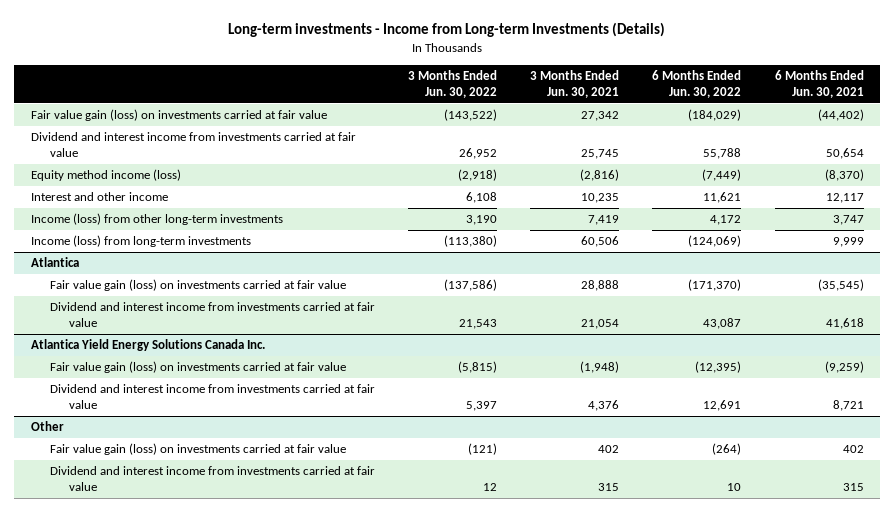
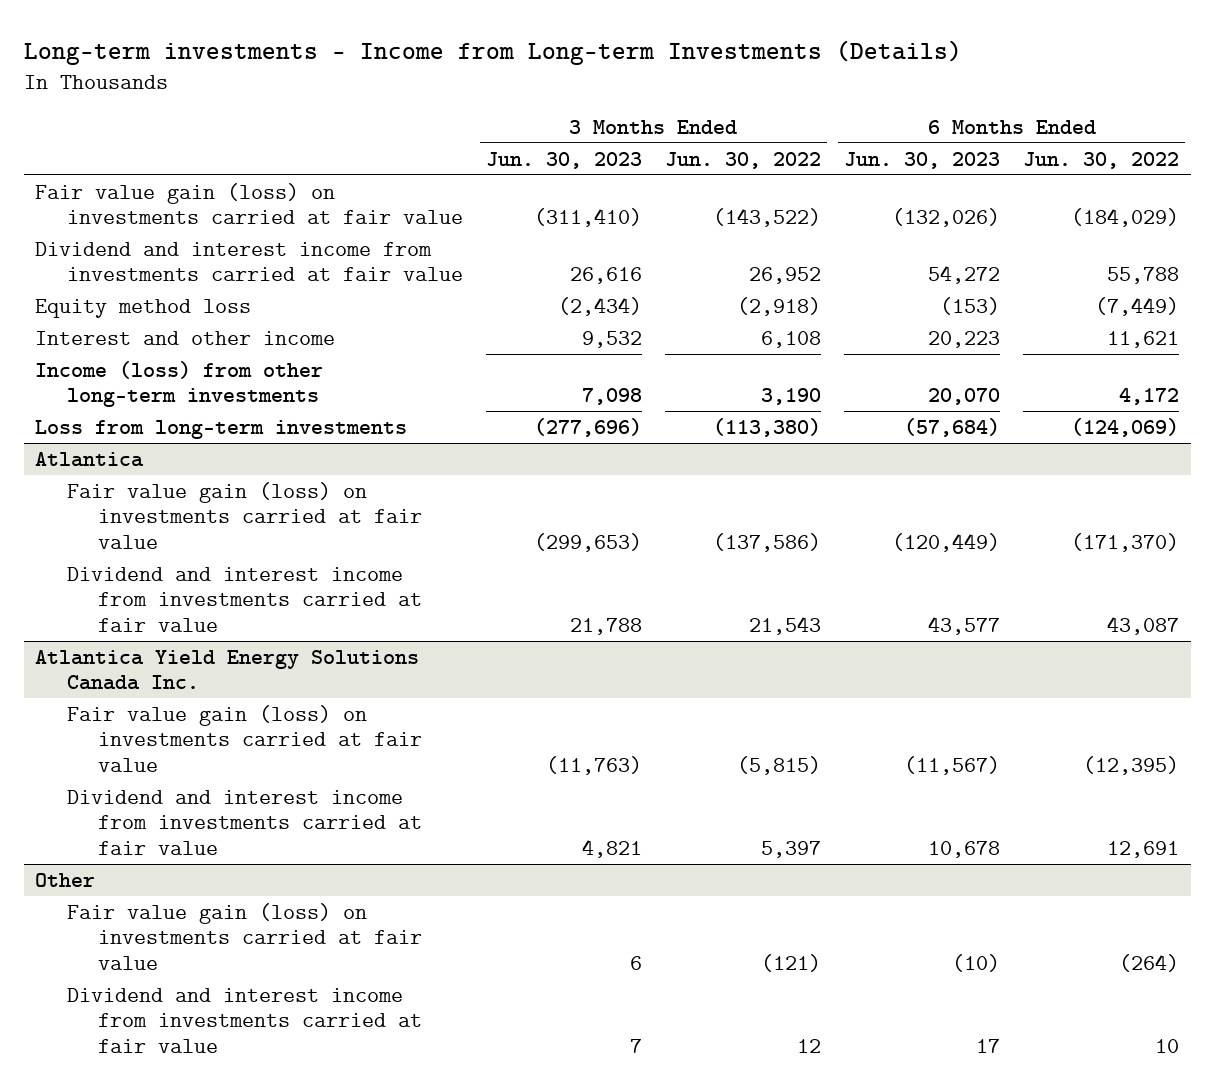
[530,69,620,99] 3 Months Ended Jun. 30, 2021 -> none
[774,69,864,99] 6 Months Ended Jun. 30, 2021 -> none
none -> [485,151,642,169] Jun. 30, 2023
none -> [844,151,1001,169] Jun. 30, 2023
[30,169,181,182] Equity method income (loss) -> [35,298,252,318] Equity method loss
[30,235,251,248] Income (loss) from long-term investments -> [35,419,408,439] Loss from long-term investments

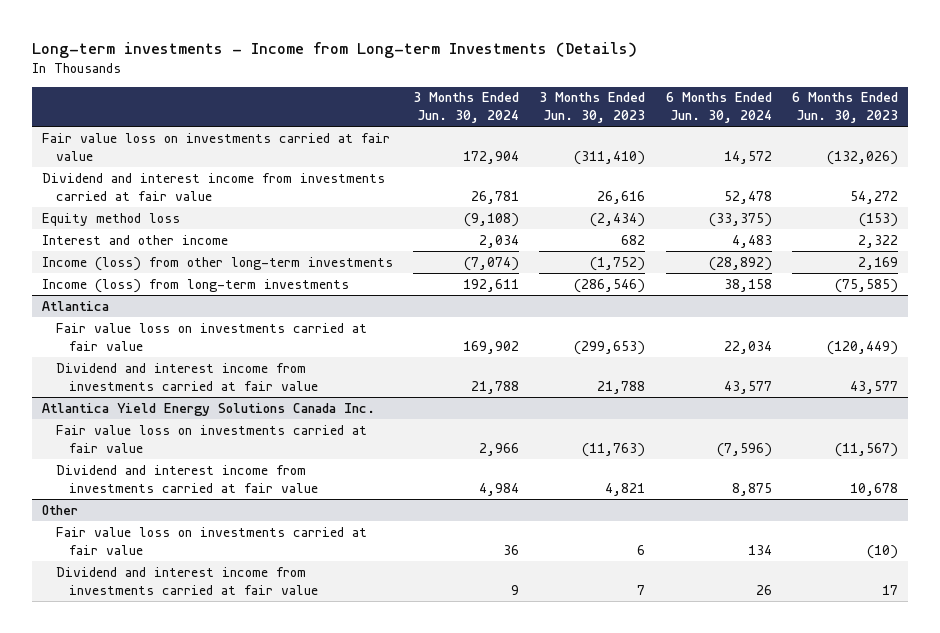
[664,151,821,169] Jun. 30, 2022 -> none
[1023,151,1180,169] Jun. 30, 2022 -> none
none -> [413,92,520,124] 3 Months Ended Jun. 30, 2024
none -> [665,92,772,124] 6 Months Ended Jun. 30, 2024
[35,182,463,225] Fair value gain (loss) on investments carried at fair value -> [41,132,390,161] Fair value loss on investments carried at fair value
[581,330,642,348] 9,532 -> [621,234,646,245] 682
[928,330,1001,348] 20,223 -> [857,234,898,248] 2,322
[581,388,642,406] 7,098 -> [590,256,646,271] (1,752)
[928,388,1001,406] 20,070 -> [857,256,898,270] 2,169
[35,419,408,439] Loss from long-term investments -> [41,278,349,293] Income (loss) from long-term investments
[533,417,642,437] (277,696) -> [574,278,646,293] (286,546)
[904,417,1001,437] (57,684) -> [834,278,898,293] (75,585)
[66,481,422,550] Fair value gain (loss) on investments carried at fair value -> [55,322,367,351] Fair value loss on investments carried at fair value
[66,704,422,773] Fair value gain (loss) on investments carried at fair value -> [55,424,367,453] Fair value loss on investments carried at fair value
[66,902,422,971] Fair value gain (loss) on investments carried at fair value -> [55,526,367,555] Fair value loss on investments carried at fair value

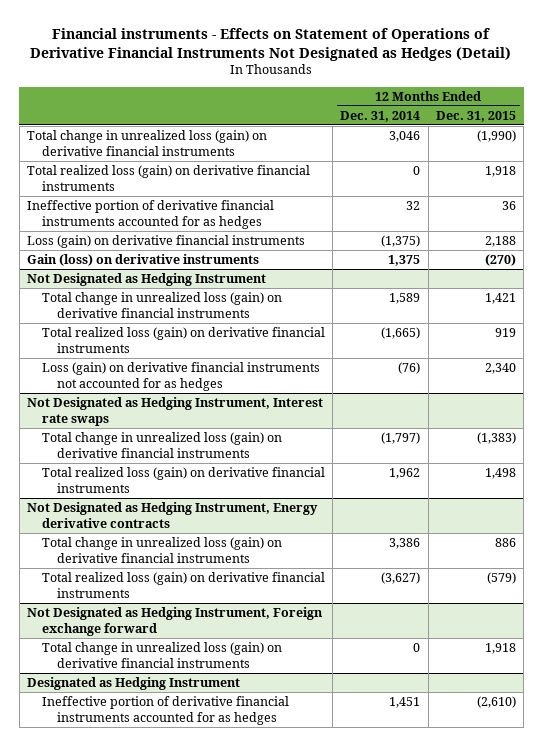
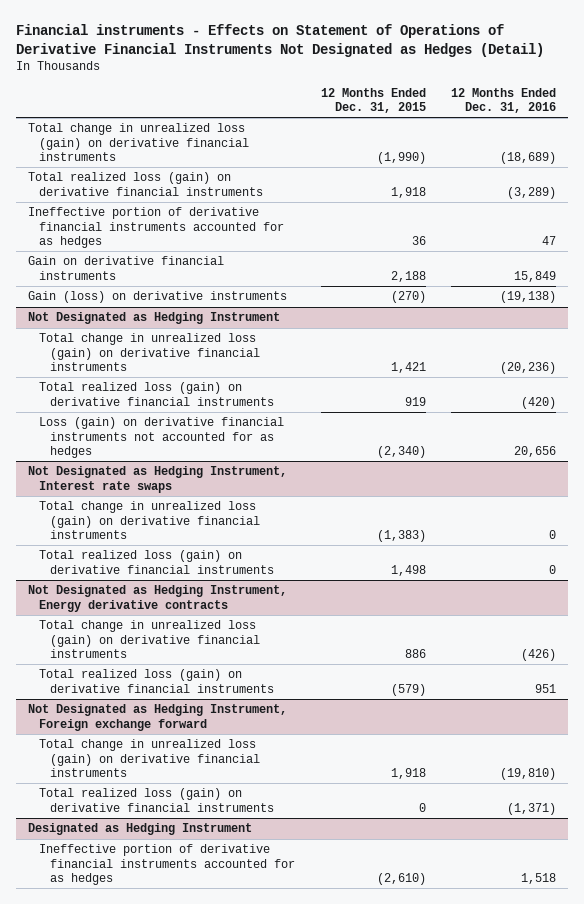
[340,110,421,122] Dec. 31, 2014 -> none
none -> [450,87,556,113] 12 Months Ended Dec. 31, 2016
[27,234,306,248] Loss (gain) on derivative financial instruments -> [28,256,225,280] Gain on derivative financial instruments
[484,362,516,374] 2,340 -> [376,445,426,458] (2,340)
none -> [39,788,275,812] Total realized loss (gain) on derivative financial instruments

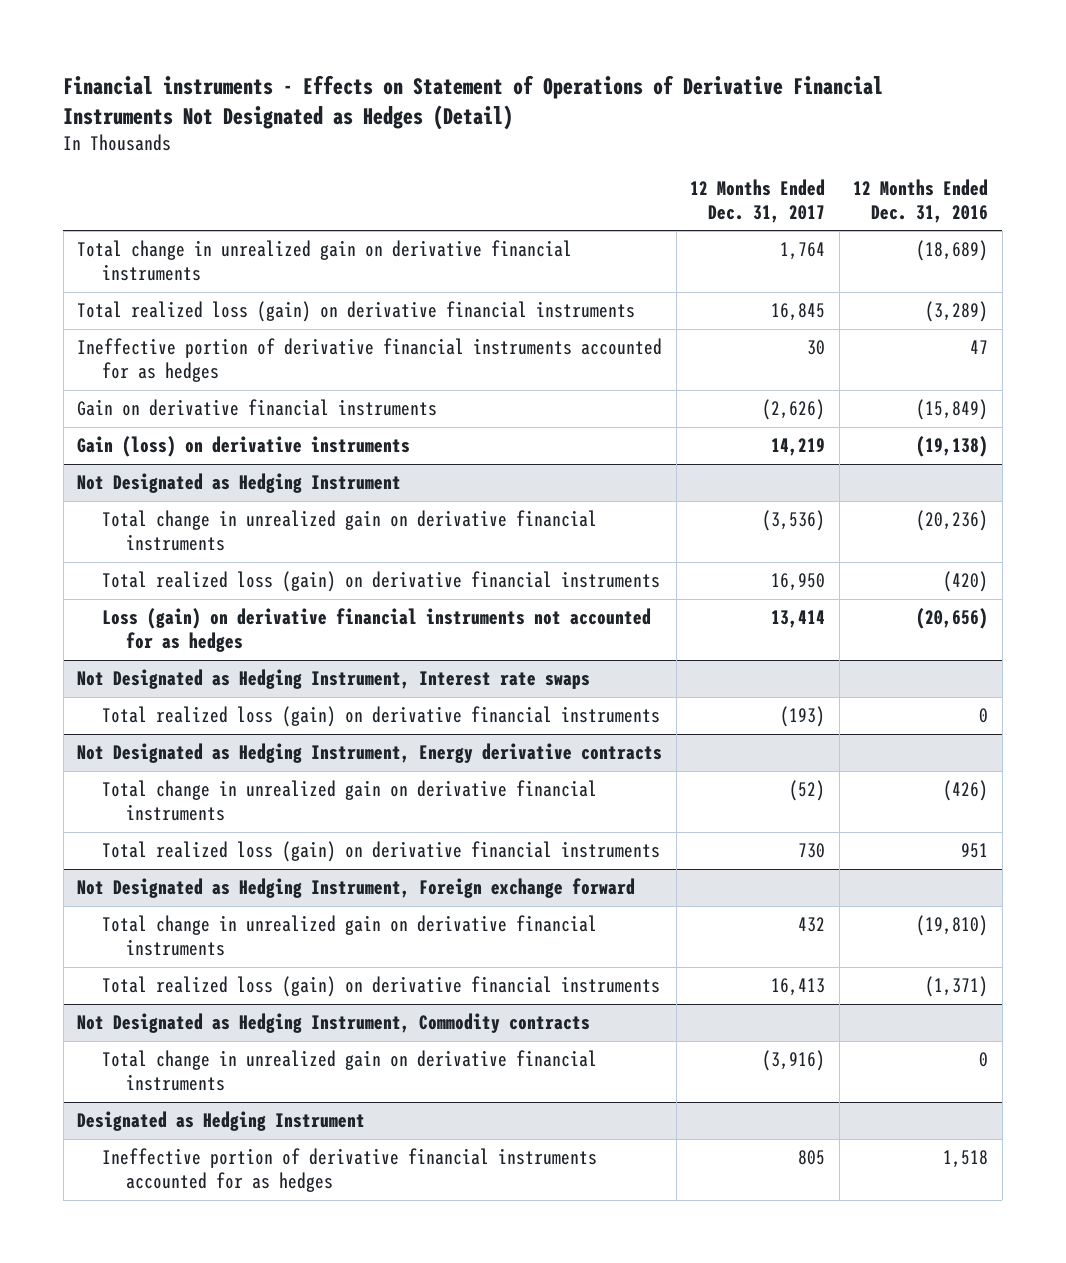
[320,87,426,113] 12 Months Ended Dec. 31, 2015 -> none
none -> [690,178,826,223] 12 Months Ended Dec. 31, 2017
[28,123,250,161] Total change in unrealized loss (gain) on derivative financial instruments -> [77,240,573,282] Total change in unrealized gain on derivative financial instruments
[513,270,556,282] 15,849 -> [916,399,989,421] (15,849)
[39,333,261,371] Total change in unrealized loss (gain) on derivative financial instruments -> [101,510,597,552] Total change in unrealized gain on derivative financial instruments
[513,445,556,457] 20,656 -> [916,608,989,630] (20,656)
[39,501,261,539] Total change in unrealized loss (gain) on derivative financial instruments -> none
[39,620,261,658] Total change in unrealized loss (gain) on derivative financial instruments -> [101,780,597,822] Total change in unrealized gain on derivative financial instruments
[39,739,261,777] Total change in unrealized loss (gain) on derivative financial instruments -> [101,915,597,957] Total change in unrealized gain on derivative financial instruments
none -> [77,1013,591,1034] Not Designated as Hedging Instrument, Commodity contracts
none -> [101,1050,597,1092] Total change in unrealized gain on derivative financial instruments

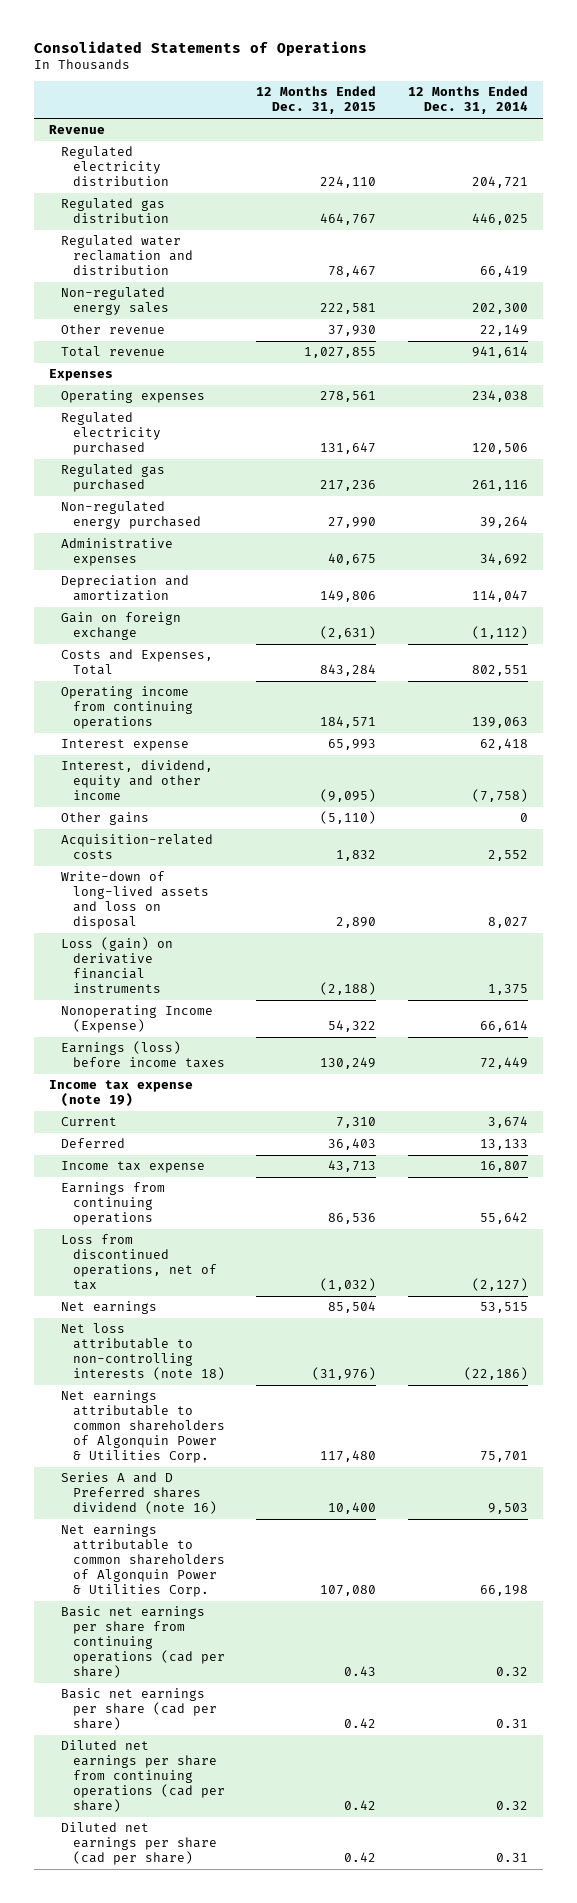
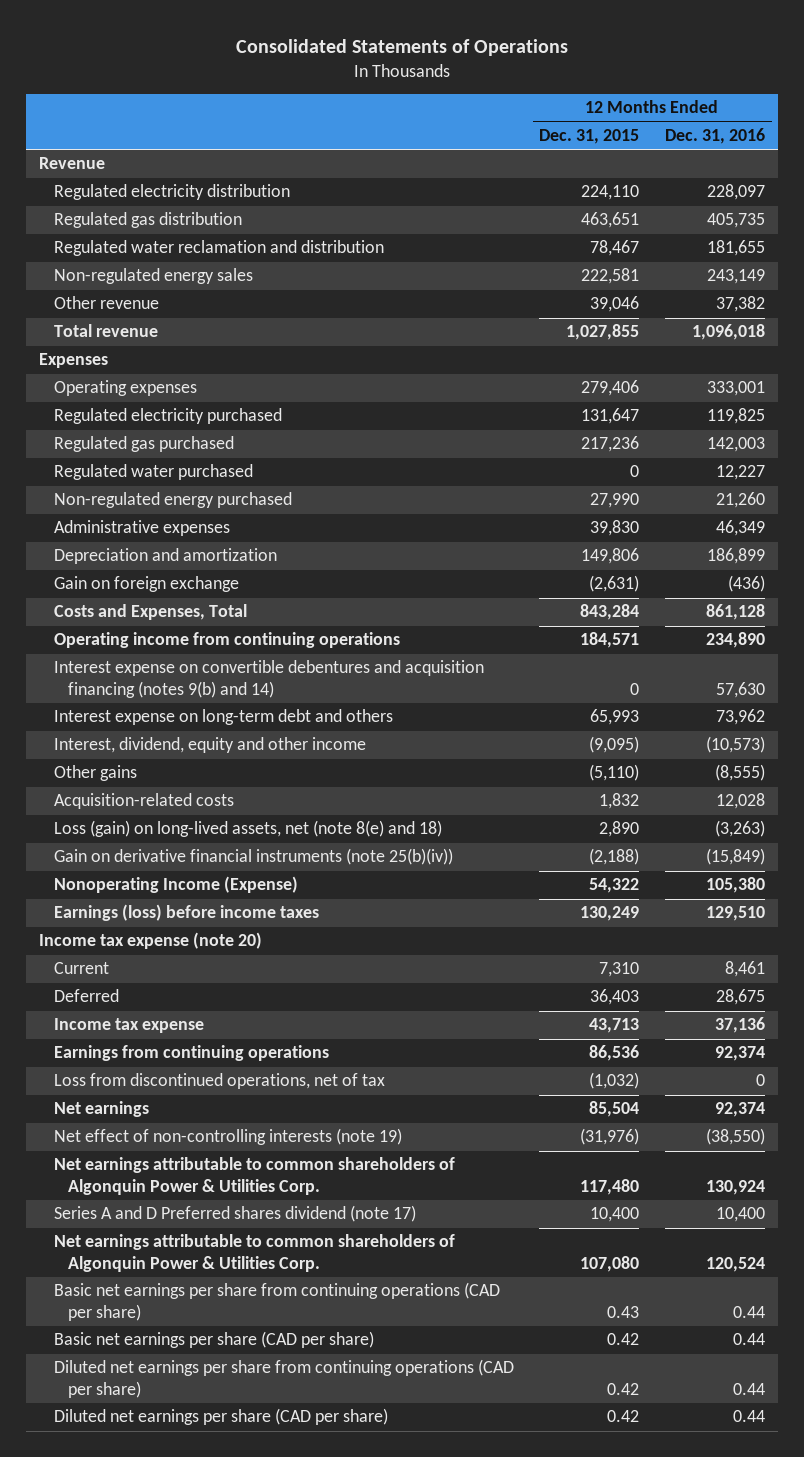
[407,86,528,115] 12 Months Ended Dec. 31, 2014 -> none
none -> [665,127,766,144] Dec. 31, 2016
[320,213,377,226] 464,767 -> [581,212,640,229] 463,651
[328,325,377,337] 37,930 -> [590,296,640,313] 39,046
[320,391,377,403] 278,561 -> [581,380,640,397] 279,406
none -> [53,464,253,481] Regulated water purchased
[328,553,377,566] 40,675 -> [590,520,640,537] 39,830
none -> [53,660,484,698] Interest expense on convertible debentures and acquisition financing (notes 9(b) and 14)
[61,739,190,752] Interest expense -> [53,709,393,726] Interest expense on long-term debt and others
[61,871,210,930] Write-down of long-lived assets and loss on disposal -> [53,820,442,838] Loss (gain) on long-lived assets, net (note 8(e) and 18)
[61,937,174,994] Loss (gain) on derivative financial instruments -> [53,848,453,866] Gain on derivative financial instruments (note 25(b)(iv))
[49,1080,194,1108] Income tax expense (note 19) -> [39,932,263,950] Income tax expense (note 20)
[61,1323,226,1381] Net loss attributable to non-controlling interests (note 18) -> [53,1128,402,1146] Net effect of non-controlling interests (note 19)
[61,1472,218,1515] Series A and D Preferred shares dividend (note 16) -> [53,1205,416,1223] Series A and D Preferred shares dividend (note 17)
[61,1606,226,1679] Basic net earnings per share from continuing operations (cad per share) -> [53,1282,500,1321] Basic net earnings per share from continuing operations (CAD per share)
[61,1688,218,1731] Basic net earnings per share (cad per share) -> [53,1331,374,1349] Basic net earnings per share (CAD per share)
[61,1740,226,1813] Diluted net earnings per share from continuing operations (cad per share) -> [53,1359,514,1398] Diluted net earnings per share from continuing operations (CAD per share)
[61,1822,218,1866] Diluted net earnings per share (cad per share) -> [53,1408,388,1426] Diluted net earnings per share (CAD per share)

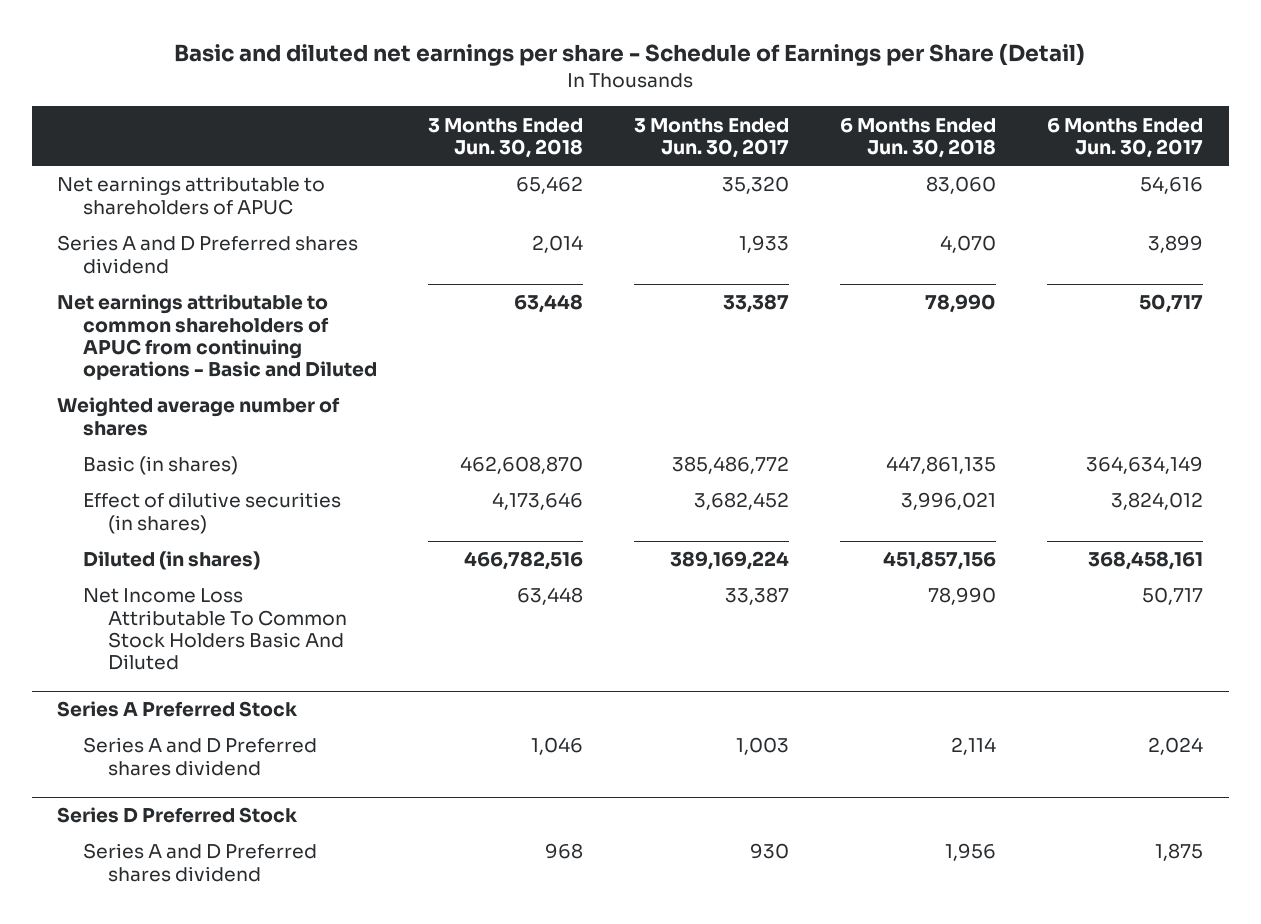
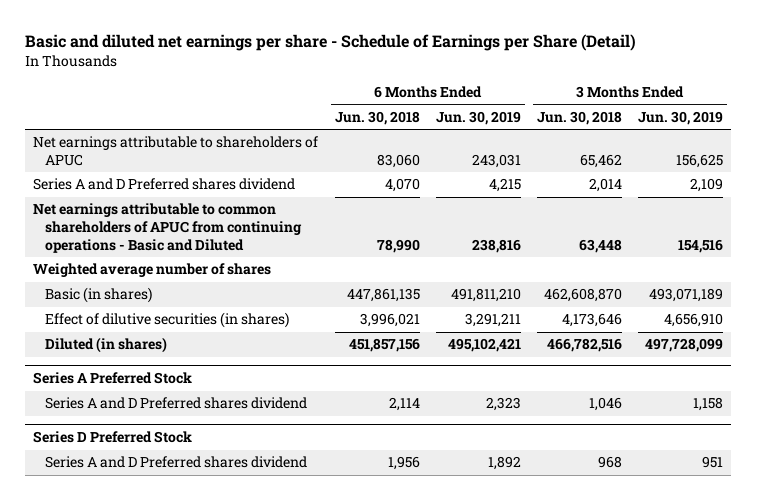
[633,117,789,158] 3 Months Ended Jun. 30, 2017 -> none
[1047,117,1204,158] 6 Months Ended Jun. 30, 2017 -> none
none -> [435,111,521,126] Jun. 30, 2019
none -> [638,111,724,126] Jun. 30, 2019
[82,588,347,671] Net Income Loss Attributable To Common Stock Holders Basic And Diluted -> none

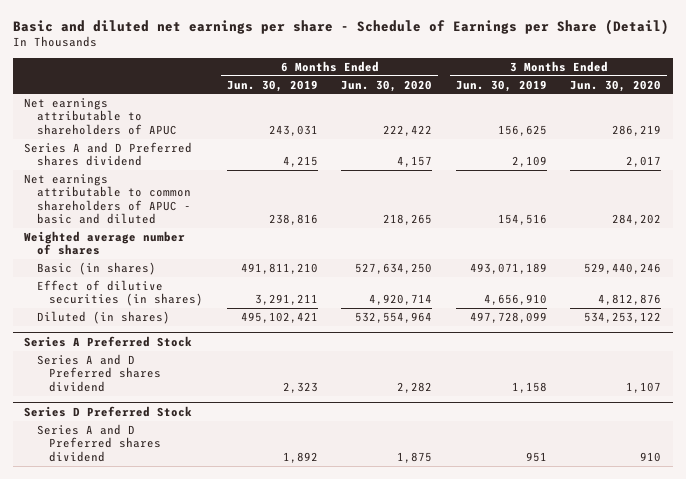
[334,111,420,126] Jun. 30, 2018 -> none
[537,111,623,126] Jun. 30, 2018 -> none
none -> [341,79,433,92] Jun. 30, 2020
none -> [570,79,662,92] Jun. 30, 2020
[33,203,303,253] Net earnings attributable to common shareholders of APUC from continuing operations - Basic and Diluted -> [24,173,191,225] Net earnings attributable to common shareholders of APUC - basic and diluted

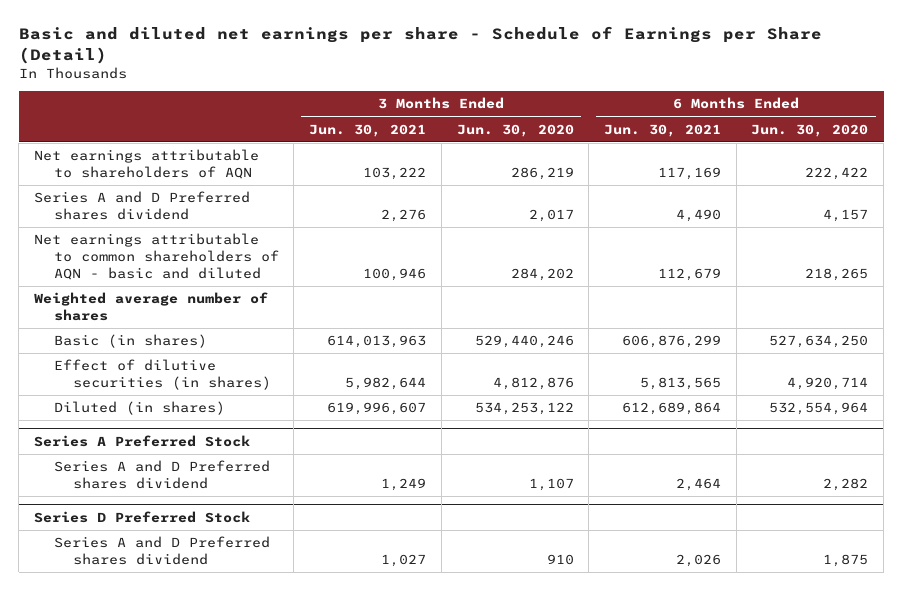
[226,79,318,92] Jun. 30, 2019 -> none
[455,79,547,92] Jun. 30, 2019 -> none
none -> [309,123,427,137] Jun. 30, 2021
none -> [603,123,721,137] Jun. 30, 2021
[24,97,177,135] Net earnings attributable to shareholders of APUC -> [33,149,259,180] Net earnings attributable to shareholders of AQN
[24,173,191,225] Net earnings attributable to common shareholders of APUC - basic and diluted -> [33,233,279,281] Net earnings attributable to common shareholders of AQN - basic and diluted

